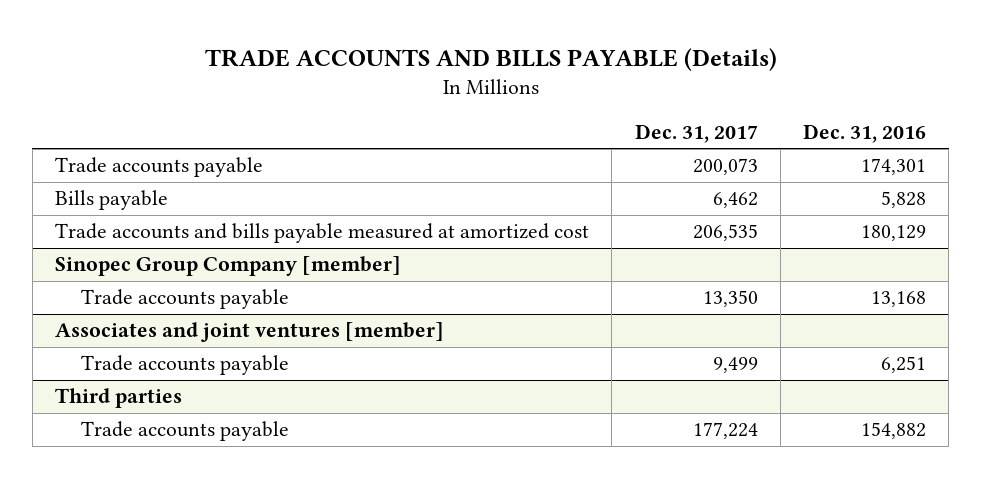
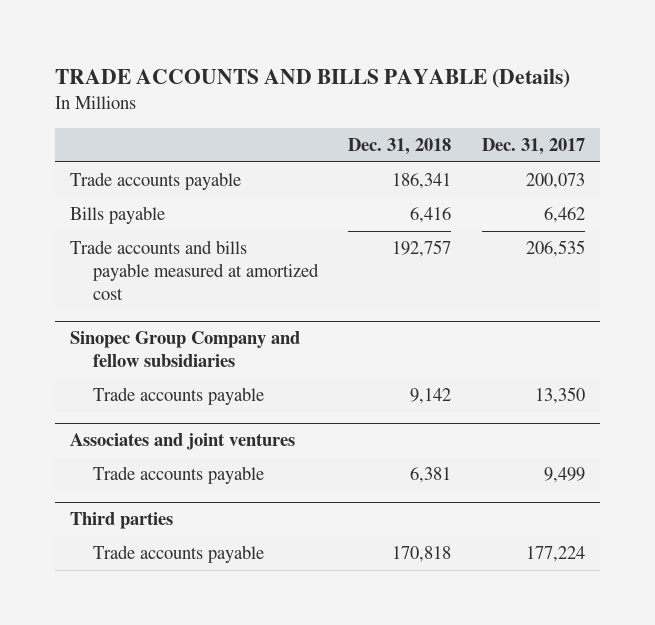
[803,124,927,144] Dec. 31, 2016 -> none
none -> [348,137,452,155] Dec. 31, 2018
[55,256,402,277] Sinopec Group Company [member] -> none
none -> [70,331,301,368] Sinopec Group Company and fellow subsidiaries
[55,322,445,343] Associates and joint ventures [member] -> [70,433,296,451] Associates and joint ventures

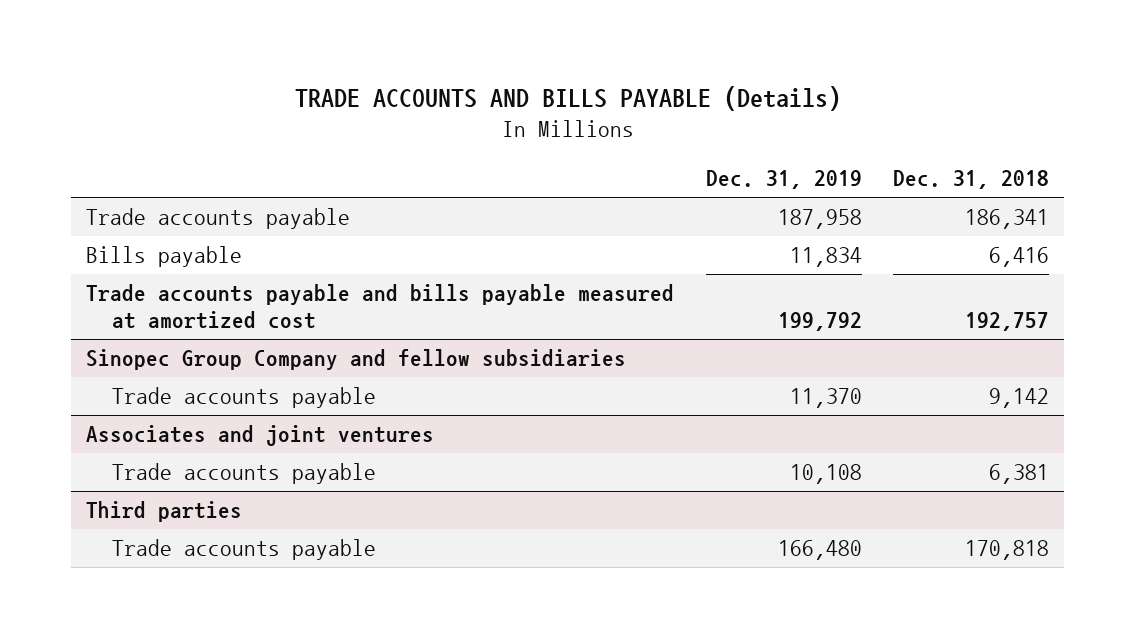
[481,137,585,155] Dec. 31, 2017 -> none
none -> [705,170,862,190] Dec. 31, 2019
[70,240,320,300] Trade accounts and bills payable measured at amortized cost -> [86,284,675,330] Trade accounts payable and bills payable measured at amortized cost

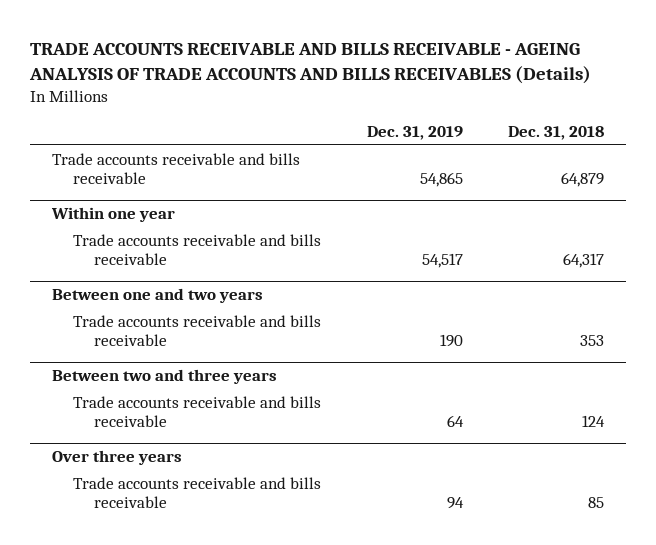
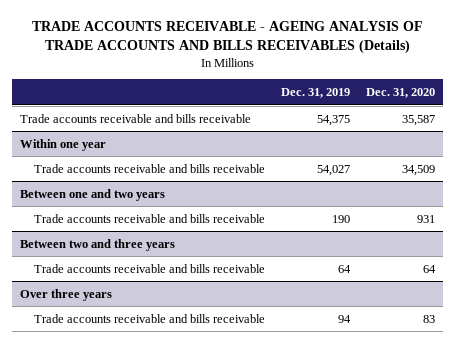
[28,42,591,85] TRADE ACCOUNTS RECEIVABLE AND BILLS RECEIVABLE - AGEING ANALYSIS OF TRADE ACCOUNTS AND BILLS RECEIVABLES (Details) -> [31,21,423,54] TRADE ACCOUNTS RECEIVABLE - AGEING ANALYSIS OF TRADE ACCOUNTS AND BILLS RECEIVABLES (Details)
[507,126,604,141] Dec. 31, 2018 -> none
none -> [366,88,436,99] Dec. 31, 2020
[419,171,463,187] 54,865 -> [317,114,351,126] 54,375
[421,252,463,268] 54,517 -> [317,164,351,176] 54,027

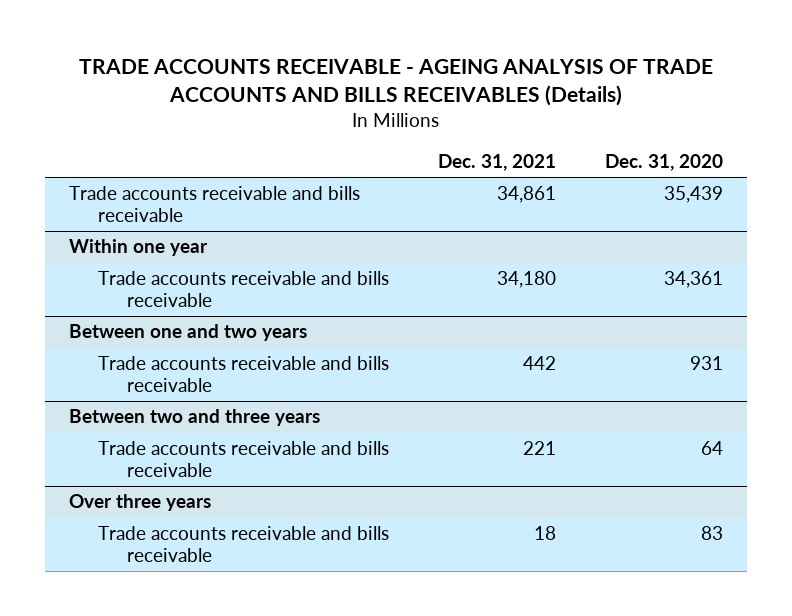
[281,88,351,99] Dec. 31, 2019 -> none
none -> [438,154,557,172] Dec. 31, 2021
[402,114,436,126] 35,587 -> [663,186,723,204] 35,439
[402,164,436,176] 34,509 -> [663,271,723,289] 34,361

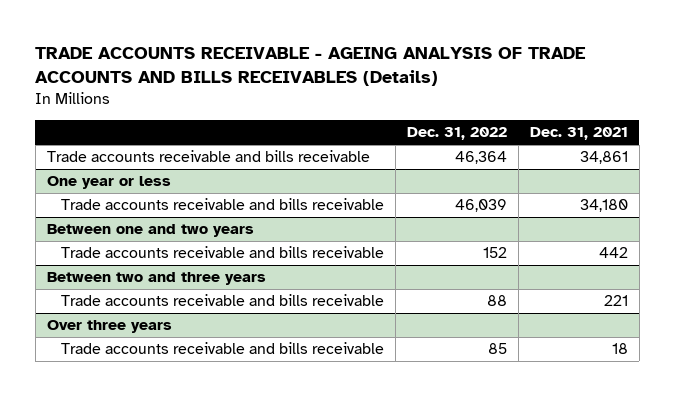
[604,154,723,172] Dec. 31, 2020 -> none
none -> [406,127,507,141] Dec. 31, 2022
[69,239,209,257] Within one year -> [46,176,171,190] One year or less

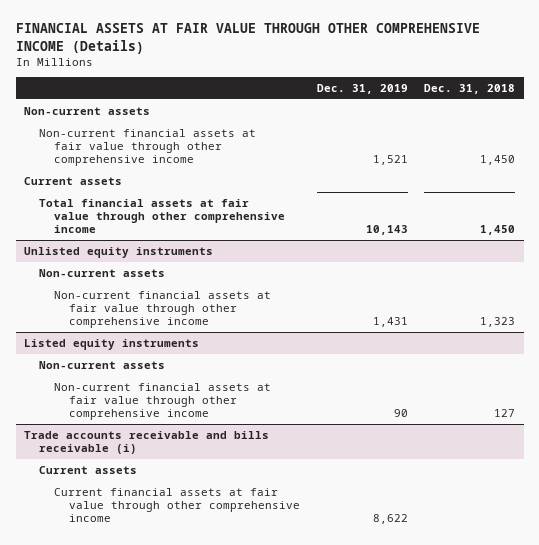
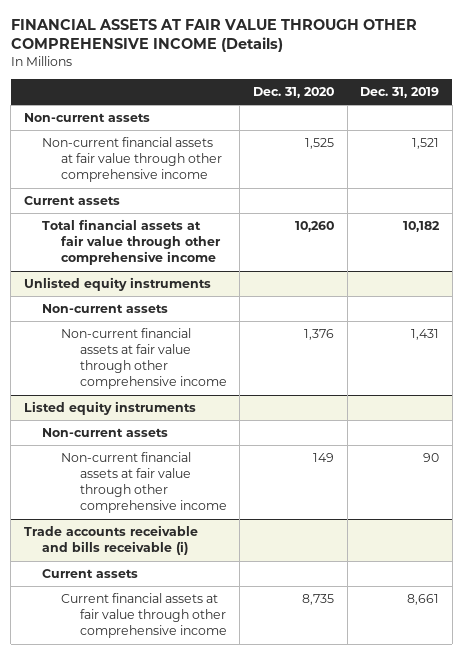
[424,83,516,94] Dec. 31, 2018 -> none
none -> [252,86,334,98] Dec. 31, 2020
[365,224,408,235] 10,143 -> [403,221,441,233] 10,182
[372,513,408,524] 8,622 -> [407,594,440,606] 8,661

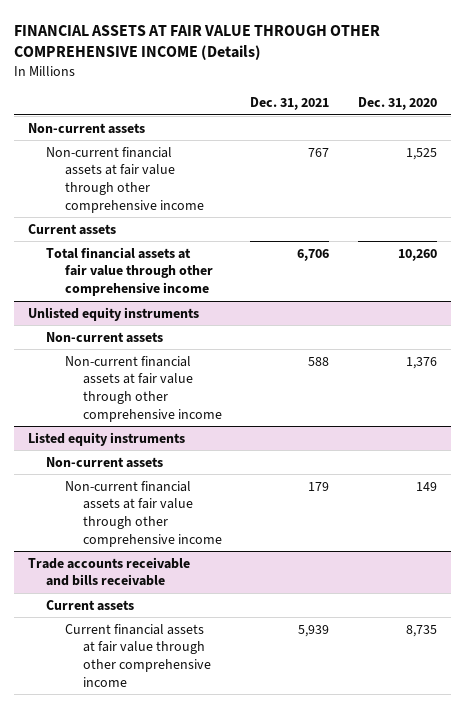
[360,86,440,98] Dec. 31, 2019 -> none
none -> [250,97,330,111] Dec. 31, 2021
[23,525,198,556] Trade accounts receivable and bills receivable (i) -> [27,556,190,587] Trade accounts receivable and bills receivable

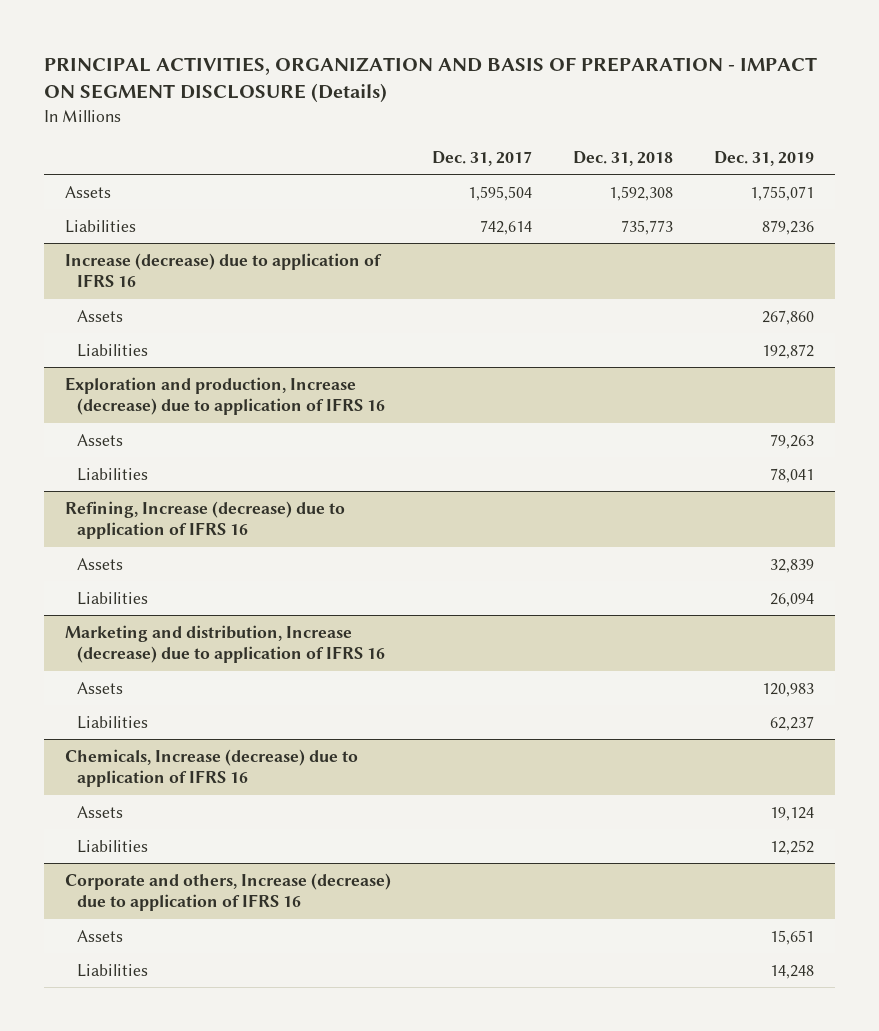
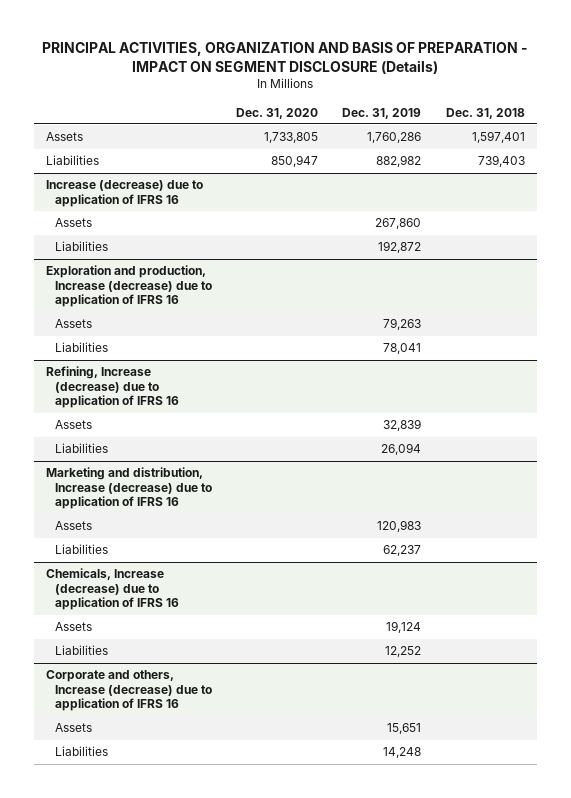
[431,150,532,166] Dec. 31, 2017 -> none
none -> [236,107,319,119] Dec. 31, 2020
[609,185,674,201] 1,592,308 -> [471,131,525,144] 1,597,401
[750,185,815,201] 1,755,071 -> [367,132,422,144] 1,760,286
[621,219,674,235] 735,773 -> [477,155,525,168] 739,403
[762,219,815,235] 879,236 -> [376,155,422,168] 882,982

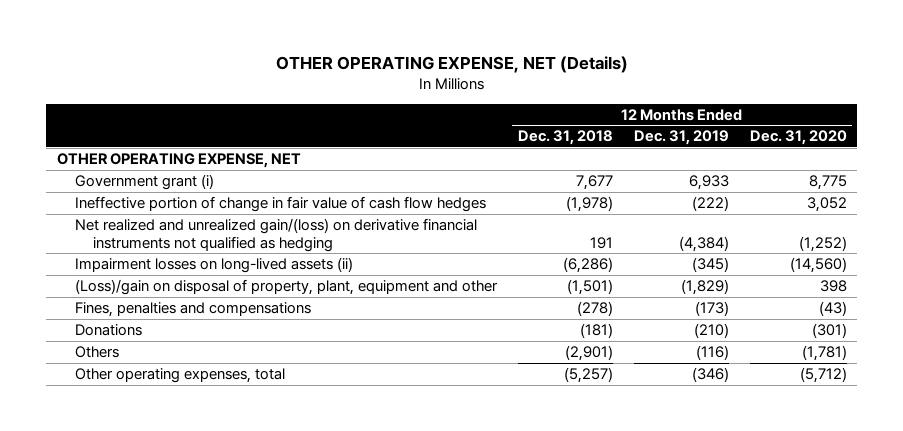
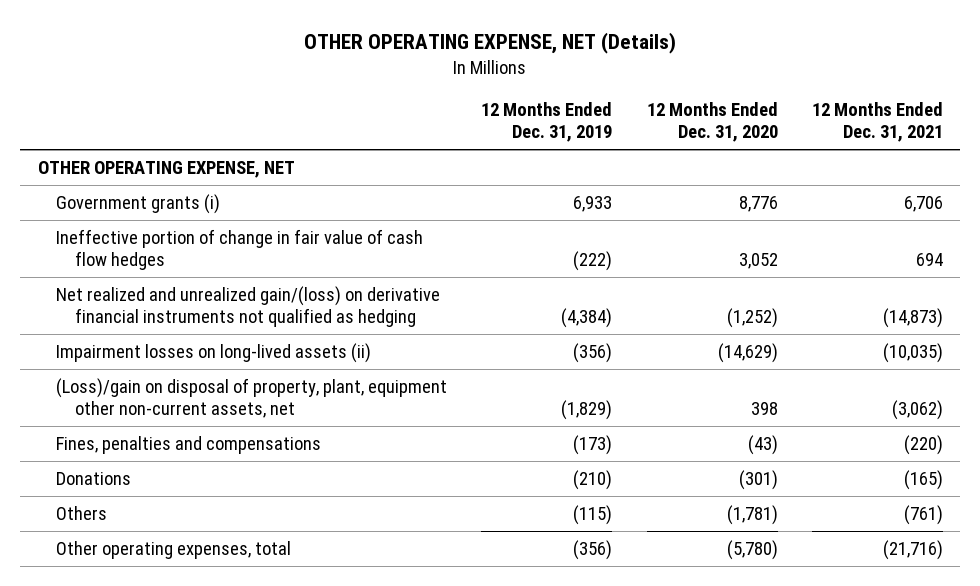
[517,130,613,146] Dec. 31, 2018 -> none
none -> [811,102,943,143] 12 Months Ended Dec. 31, 2021
[74,174,214,191] Government grant (i) -> [56,194,221,215] Government grants (i)
[808,175,847,191] 8,775 -> [738,196,778,213] 8,776
[691,257,729,273] (345) -> [573,343,613,364] (356)
[789,257,847,274] (14,560) -> [717,343,778,364] (14,629)
[74,279,498,296] (Loss)/gain on disposal of property, plant, equipment and other -> [56,378,448,418] (Loss)/gain on disposal of property, plant, equipment other non-current assets, net
[695,345,729,361] (116) -> [573,505,613,526] (115)
[691,367,729,383] (346) -> [573,540,613,561] (356)
[799,367,847,384] (5,712) -> [726,540,778,561] (5,780)

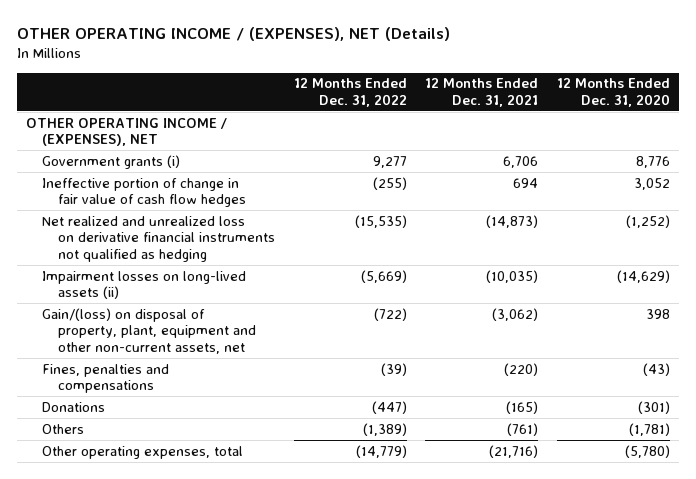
[304,32,677,55] OTHER OPERATING EXPENSE, NET (Details) -> [16,26,450,41] OTHER OPERATING INCOME / (EXPENSES), NET (Details)
[481,102,613,143] 12 Months Ended Dec. 31, 2019 -> none
none -> [293,78,407,107] 12 Months Ended Dec. 31, 2022
[37,161,295,179] OTHER OPERATING EXPENSE, NET -> [25,117,227,147] OTHER OPERATING INCOME / (EXPENSES), NET
[56,286,441,327] Net realized and unrealized gain/(loss) on derivative financial instruments not qualified as hedging -> [42,215,276,262] Net realized and unrealized loss on derivative financial instruments not qualified as hedging
[56,378,448,418] (Loss)/gain on disposal of property, plant, equipment other non-current assets, net -> [42,307,257,354] Gain/(loss) on disposal of property, plant, equipment and other non-current assets, net

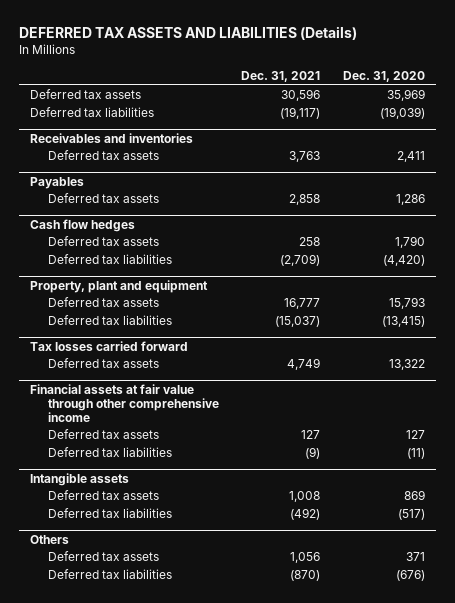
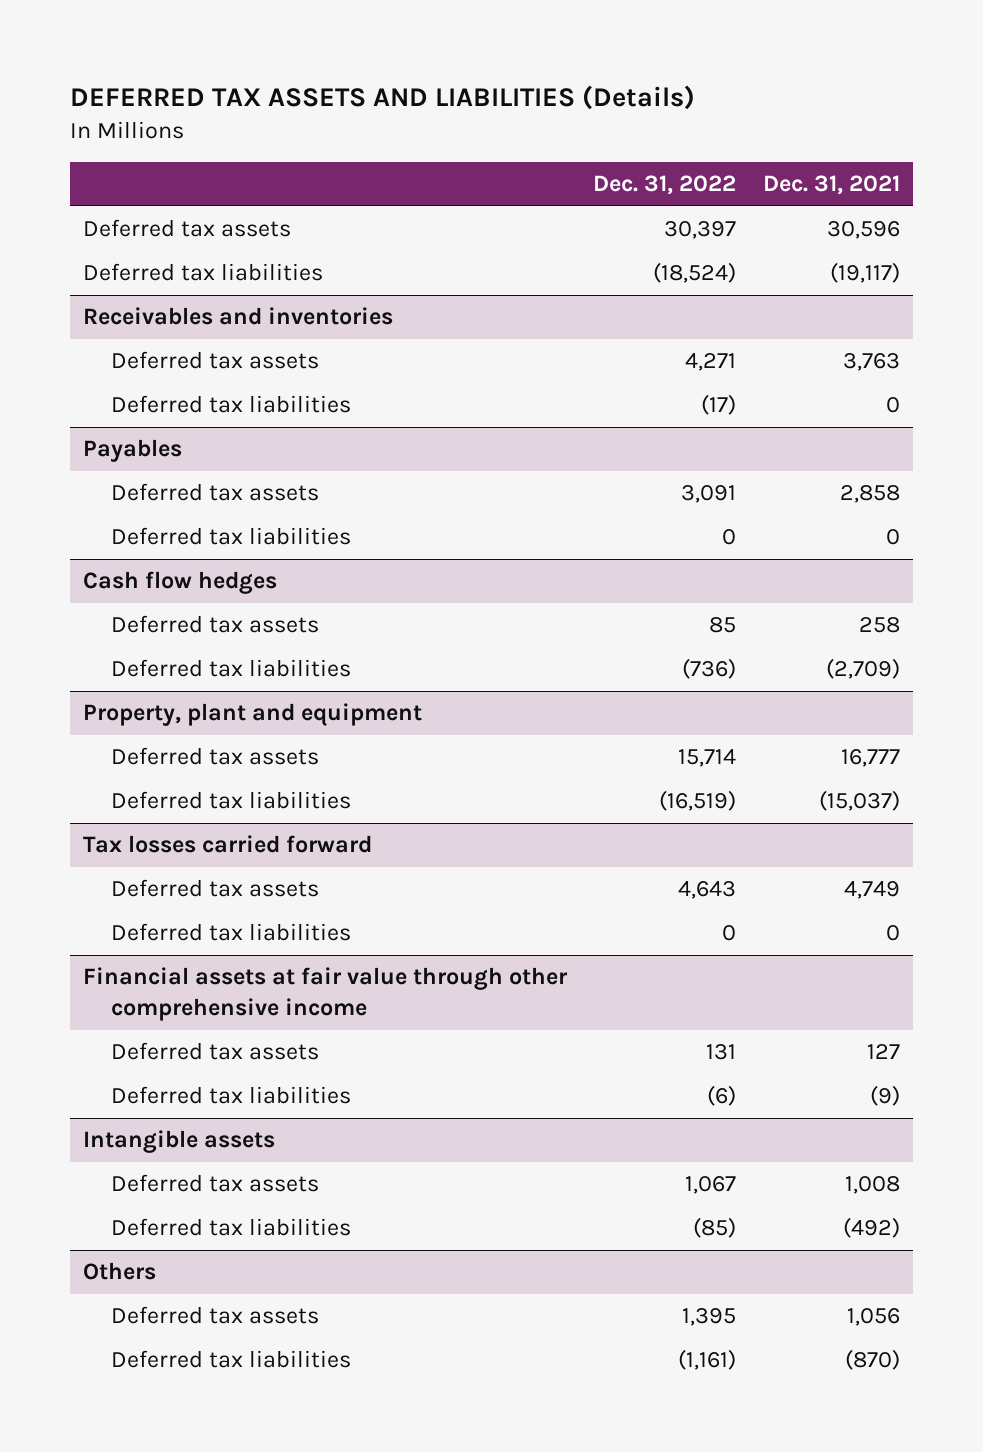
[342,70,425,82] Dec. 31, 2020 -> none
none -> [593,175,737,196] Dec. 31, 2022
none -> [110,395,351,414] Deferred tax liabilities
none -> [110,527,351,546] Deferred tax liabilities
none -> [110,923,351,942] Deferred tax liabilities

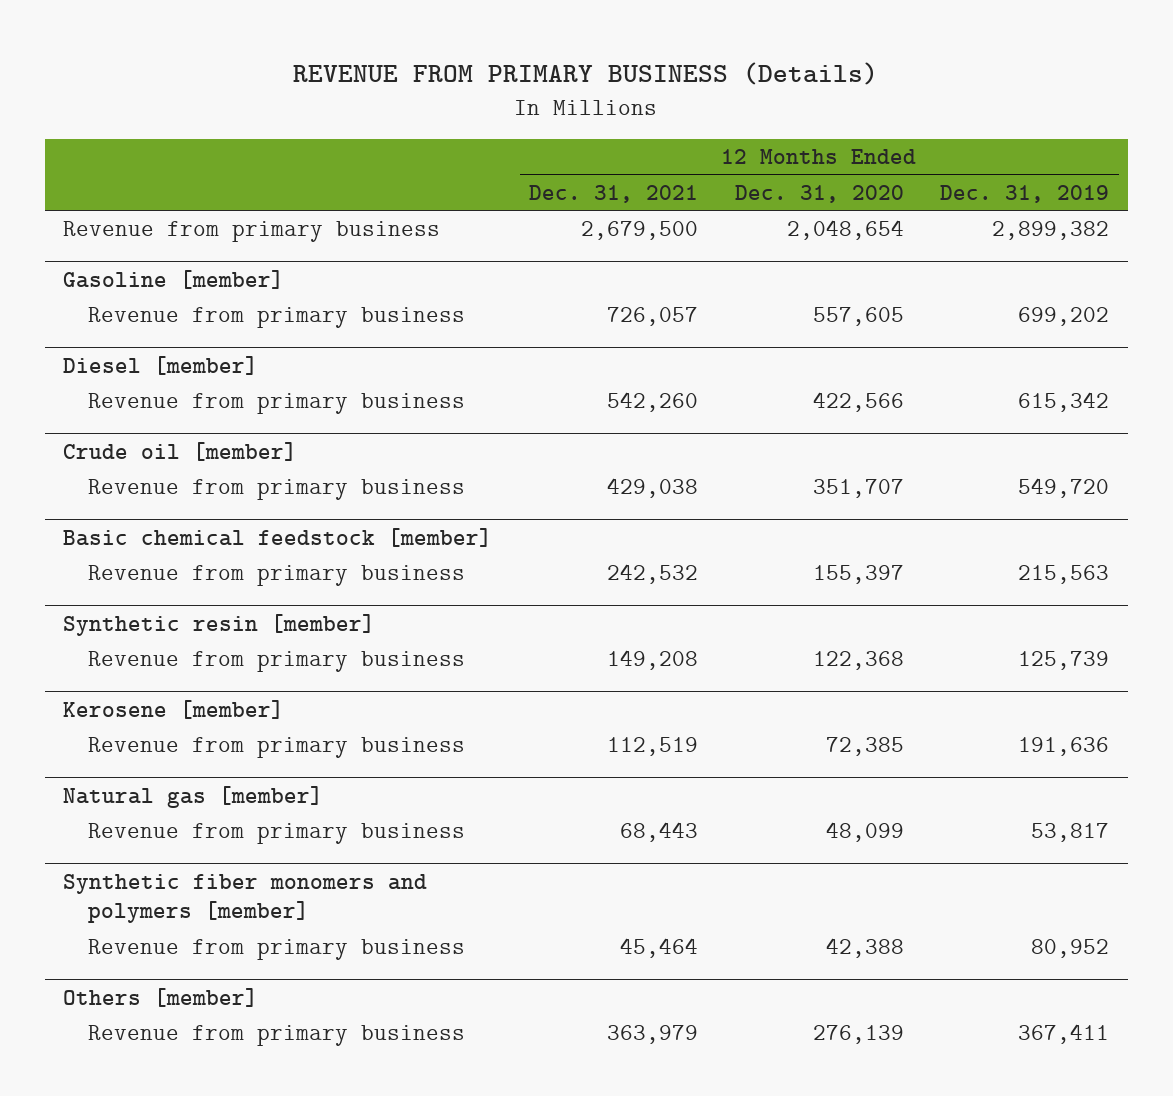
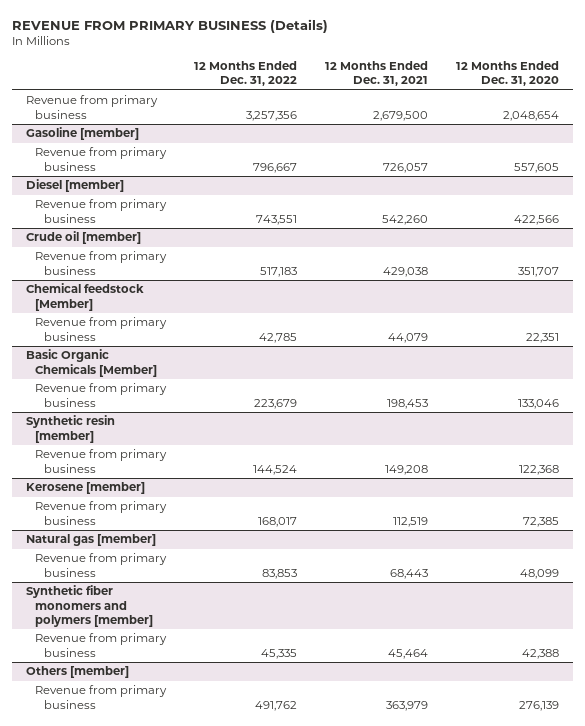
[940,184,1110,203] Dec. 31, 2019 -> none
none -> [194,60,298,87] 12 Months Ended Dec. 31, 2022
[63,527,493,547] Basic chemical feedstock [member] -> [26,283,145,311] Chemical feedstock [Member]
[606,564,698,585] 242,532 -> [388,332,429,343] 44,079
[812,565,904,585] 155,397 -> [526,332,560,343] 22,351
none -> [26,349,157,377] Basic Organic Chemicals [Member]
none -> [34,383,167,407] Revenue from primary business

